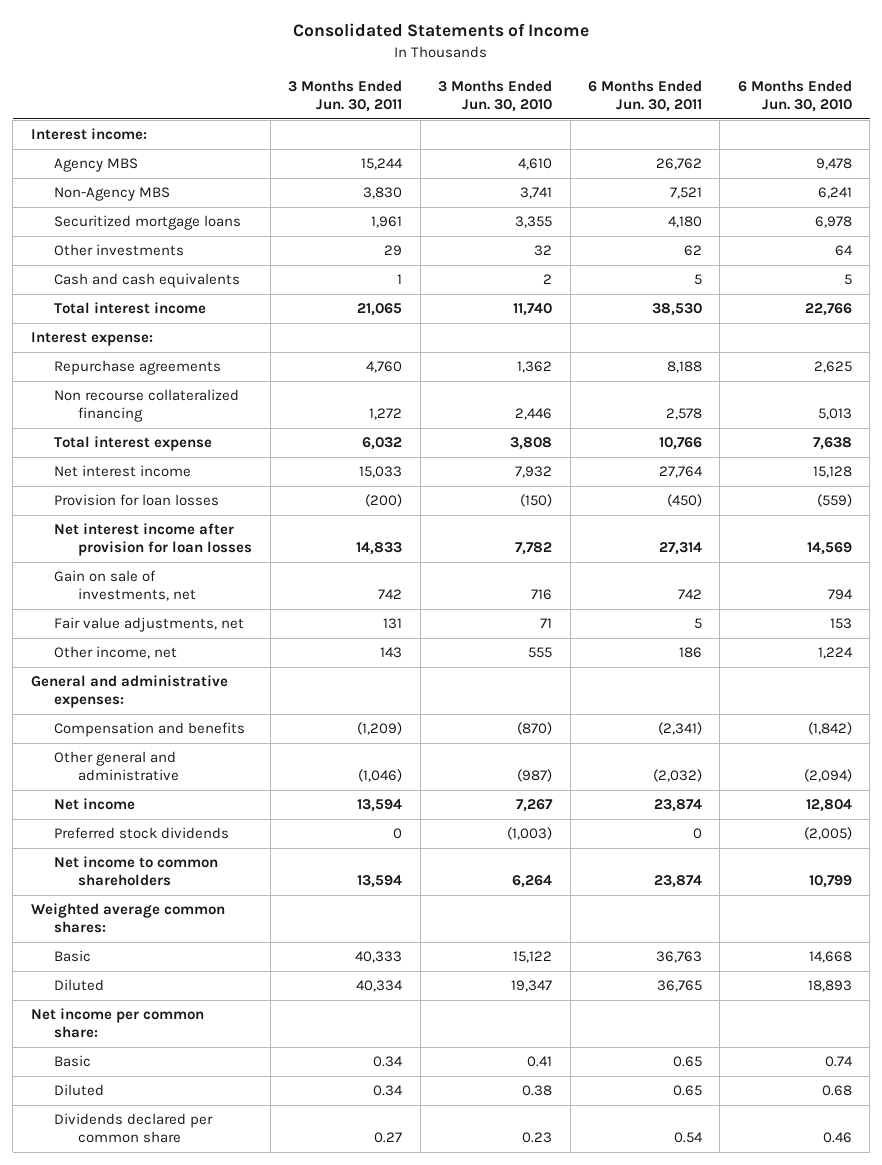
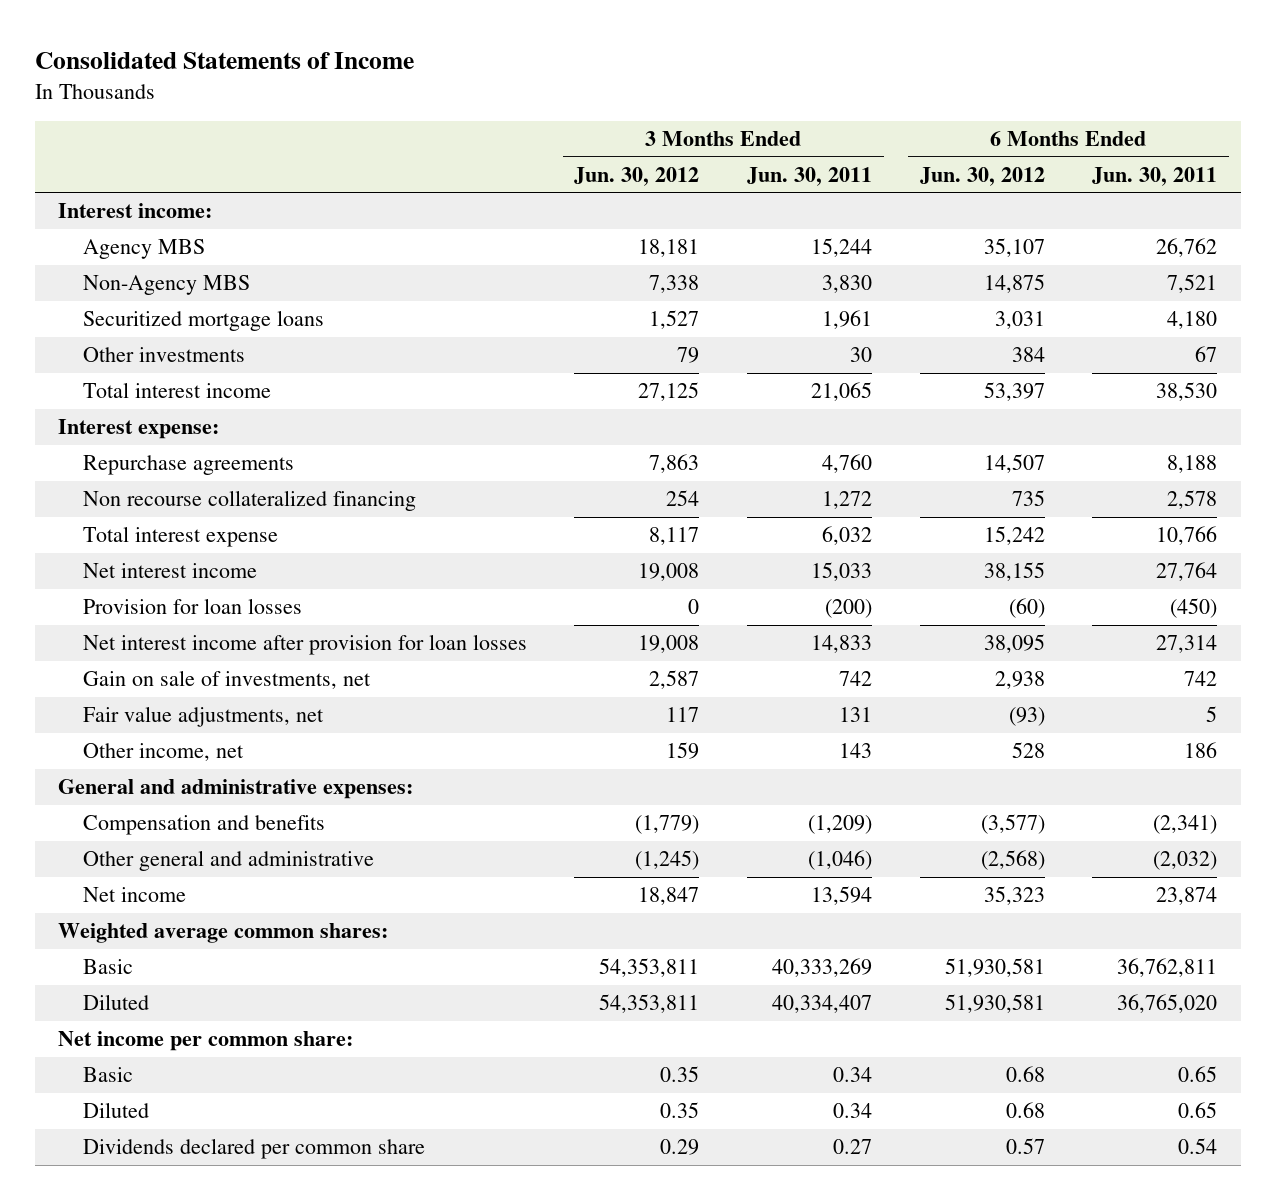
[438,79,553,113] 3 Months Ended Jun. 30, 2010 -> none
[737,79,852,113] 6 Months Ended Jun. 30, 2010 -> none
none -> [574,166,700,186] Jun. 30, 2012
none -> [919,166,1045,186] Jun. 30, 2012
[54,273,241,289] Cash and cash equivalents -> none
[384,245,403,257] 29 -> [850,347,873,363] 30
[683,245,702,257] 62 -> [1195,346,1218,363] 67
[54,827,230,840] Preferred stock dividends -> none
[54,856,219,887] Net income to common shareholders -> none
[355,951,403,964] 40,333 -> [772,958,873,978] 40,333,269
[655,951,702,964] 36,763 -> [1117,958,1218,978] 36,762,811
[356,980,404,993] 40,334 -> [772,995,873,1014] 40,334,407
[656,980,702,993] 36,765 -> [1117,994,1218,1014] 36,765,020

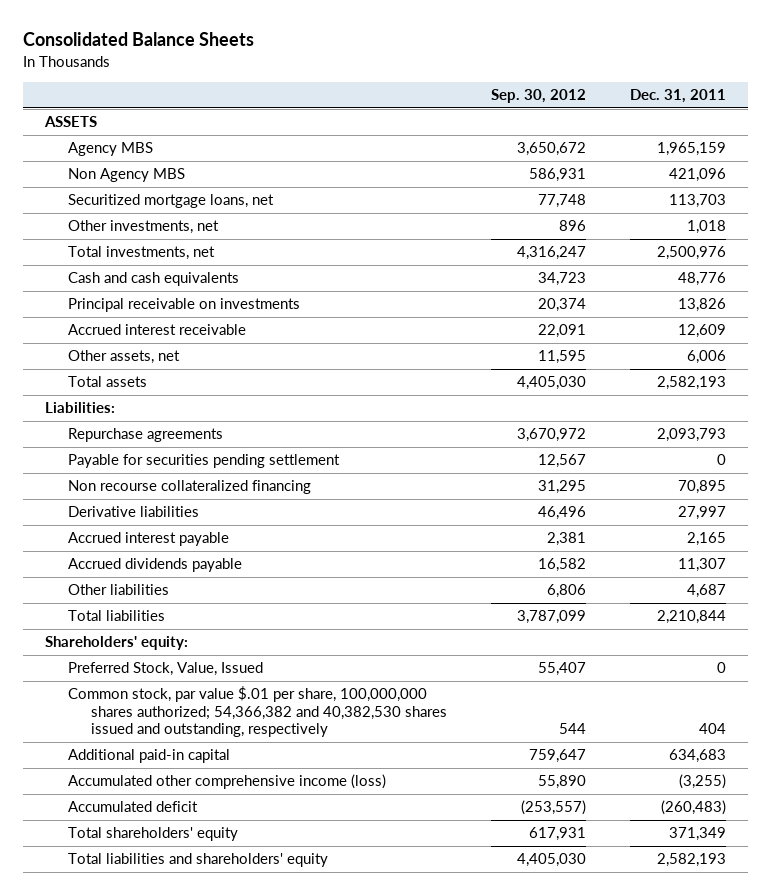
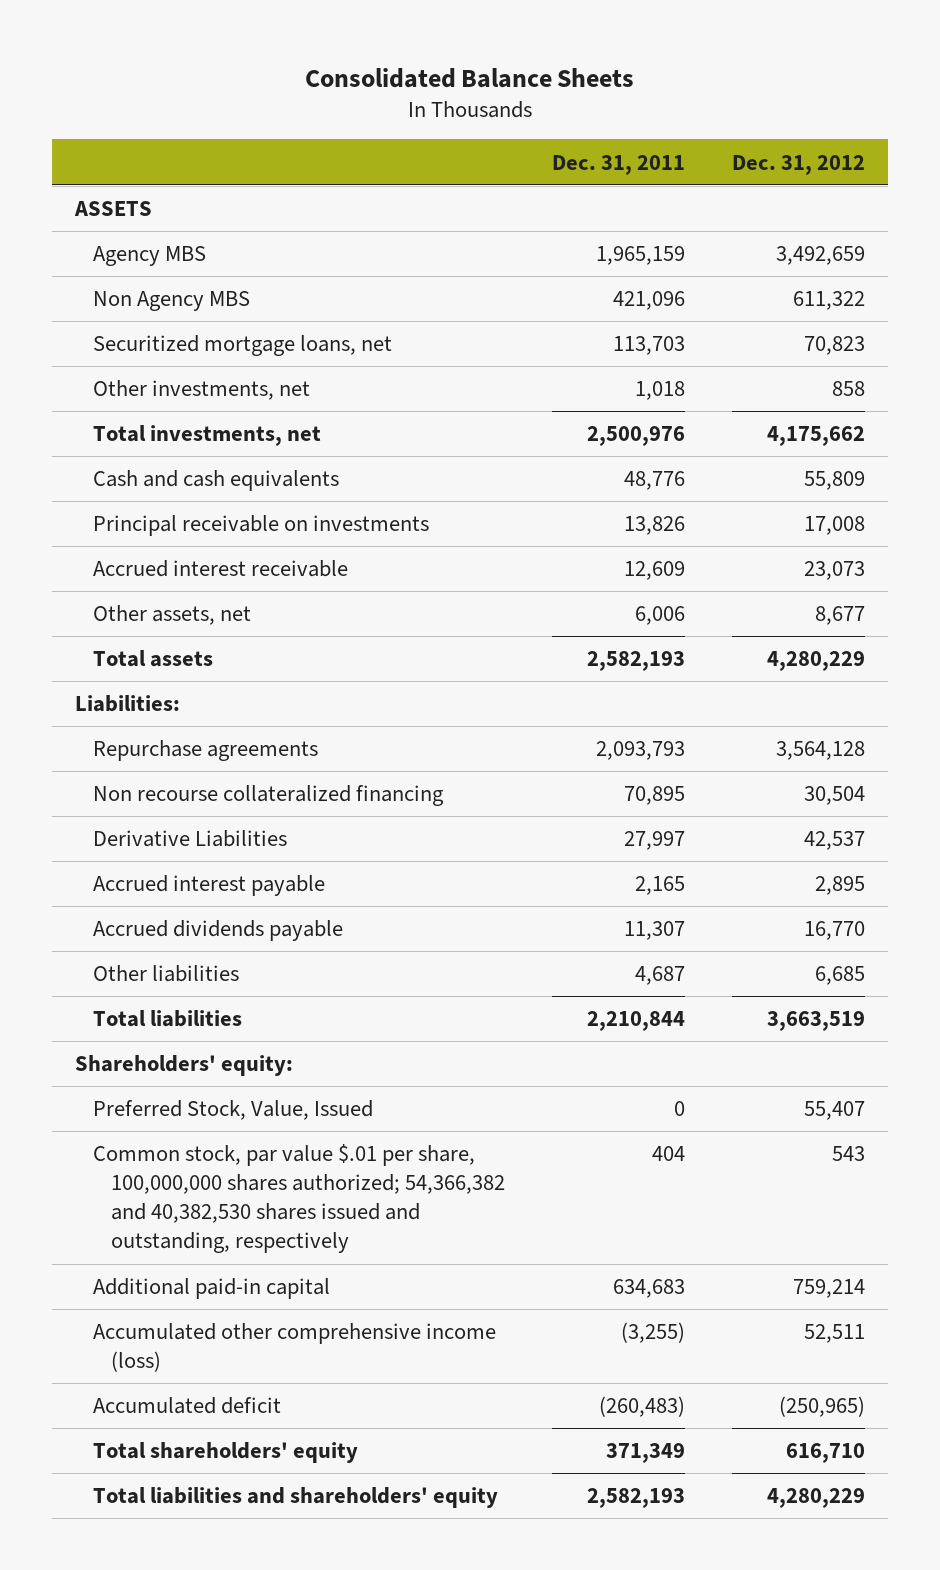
[490,89,586,104] Sep. 30, 2012 -> none
none -> [731,154,865,175] Dec. 31, 2012
[67,454,340,469] Payable for securities pending settlement -> none
[67,506,199,518] Derivative liabilities -> [93,830,288,848] Derivative Liabilities

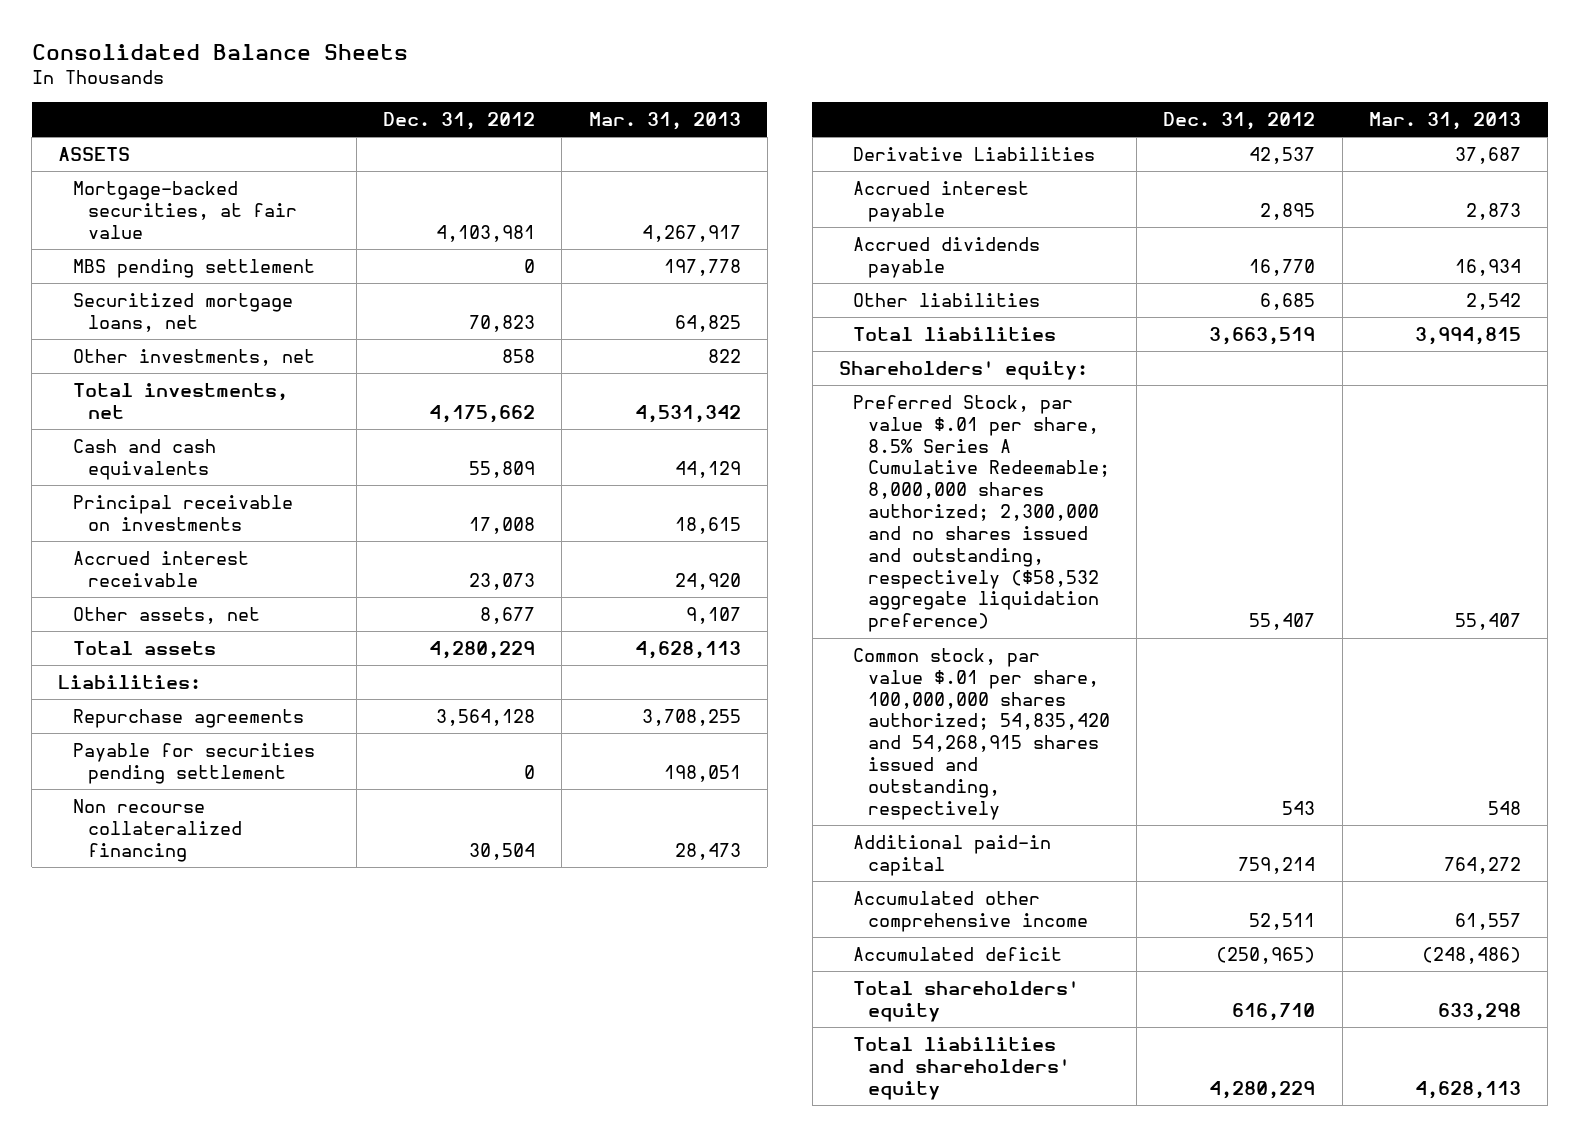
[551,154,685,175] Dec. 31, 2011 -> none
none -> [588,111,741,130] Mar. 31, 2013
[93,246,207,267] Agency MBS -> none
[93,291,251,312] Non Agency MBS -> none
none -> [73,180,297,239] Mortgage-backed securities, at fair value
none -> [73,258,316,278] MBS pending settlement
none -> [73,742,316,784] Payable for securities pending settlement
[93,1100,374,1121] Preferred Stock, Value, Issued -> [853,394,1110,633] Preferred Stock, par value $.01 per share, 8.5% Series A Cumulative Redeemable; 8,000,000 shares authorized; 2,300,000 and no shares issued and outstanding, respectively ($58,532 aggregate liquidation preference)
[93,1144,505,1254] Common stock, par value $.01 per share, 100,000,000 shares authorized; 54,366,382 and 40,382,530 shares issued and outstanding, respectively -> [853,647,1110,820] Common stock, par value $.01 per share, 100,000,000 shares authorized; 54,835,420 and 54,268,915 shares issued and outstanding, respectively
[93,1323,497,1373] Accumulated other comprehensive income (loss) -> [853,890,1088,932] Accumulated other comprehensive income

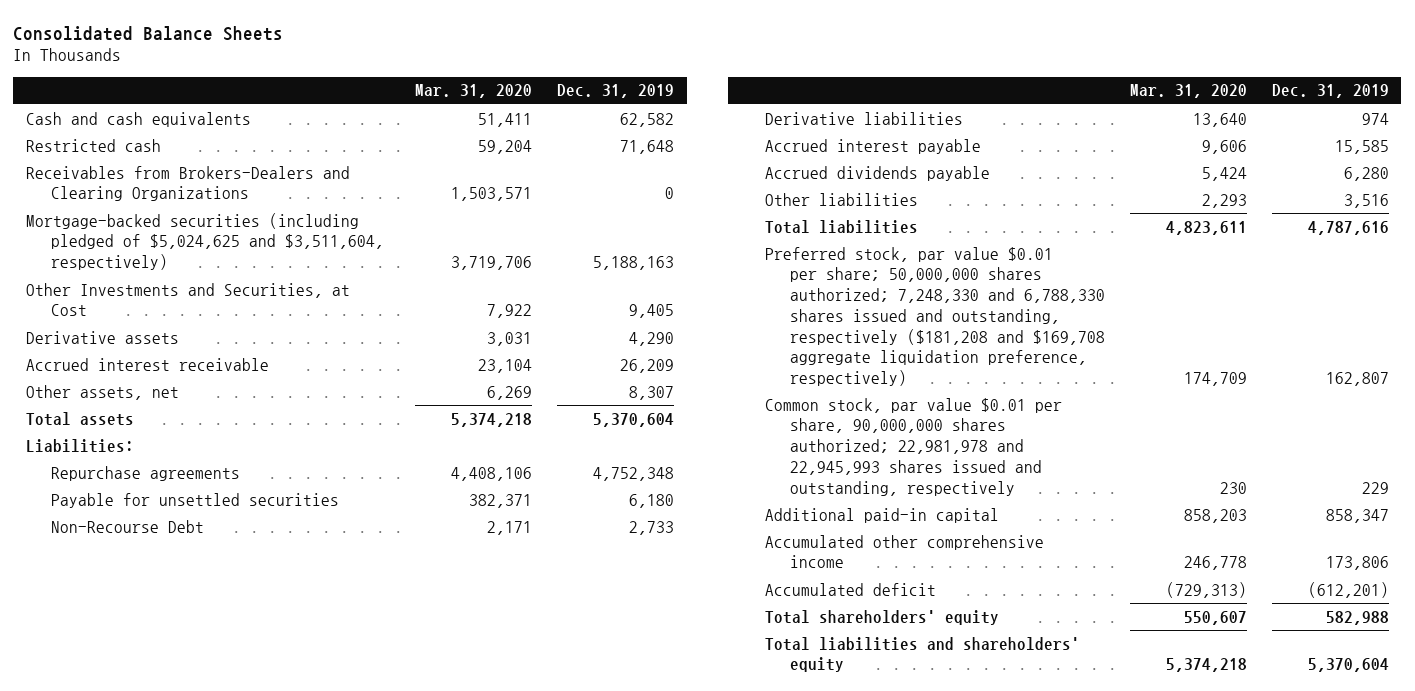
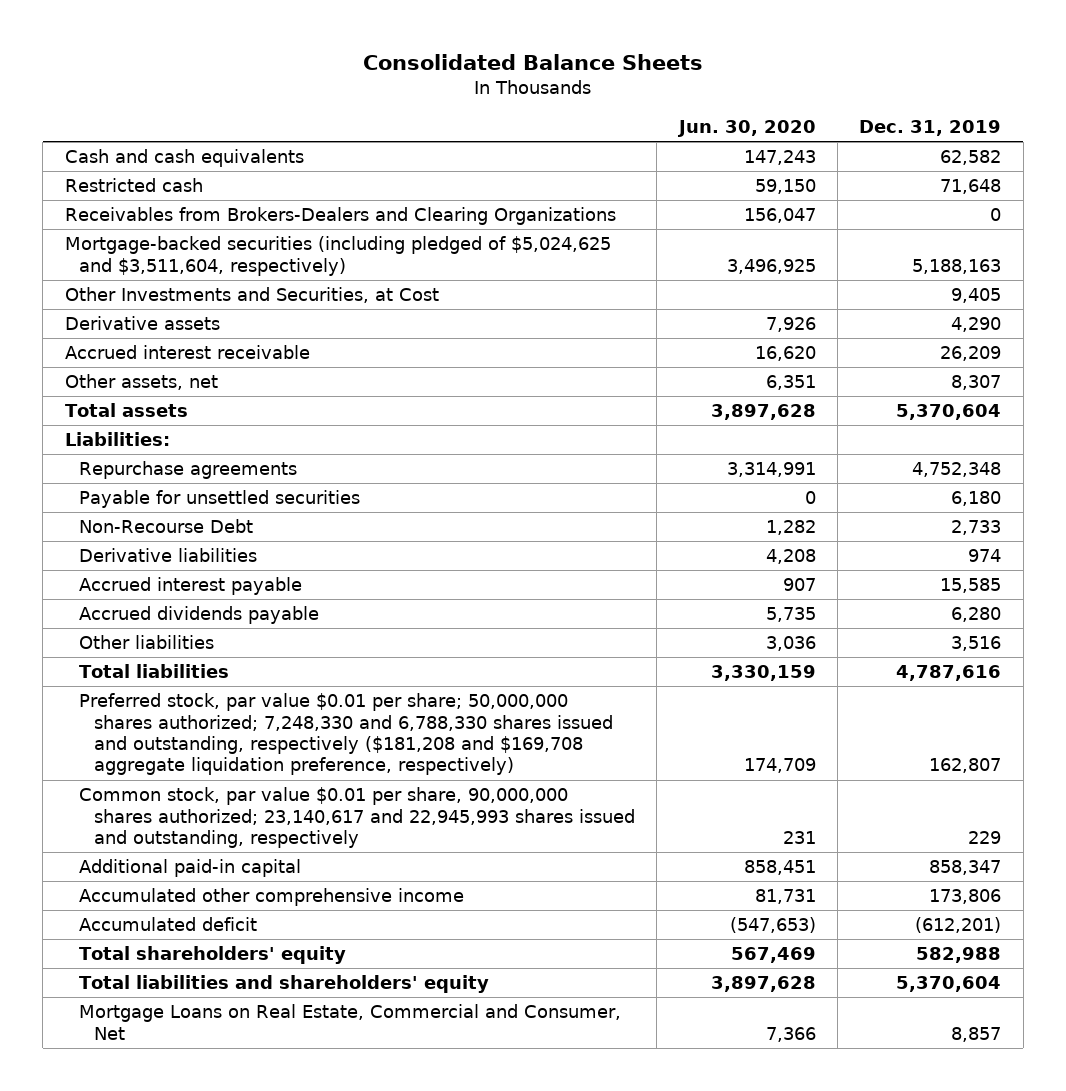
[415,84,533,99] Mar. 31, 2020 -> none
none -> [676,120,816,138] Jun. 30, 2020
[764,397,1062,496] Common stock, par value $0.01 per share, 90,000,000 shares authorized; 22,981,978 and 22,945,993 shares issued and outstanding, respectively -> [79,787,636,849] Common stock, par value $0.01 per share, 90,000,000 shares authorized; 23,140,617 and 22,945,993 shares issued and outstanding, respectively
none -> [79,1004,622,1040] Mortgage Loans on Real Estate, Commercial and Consumer, Net

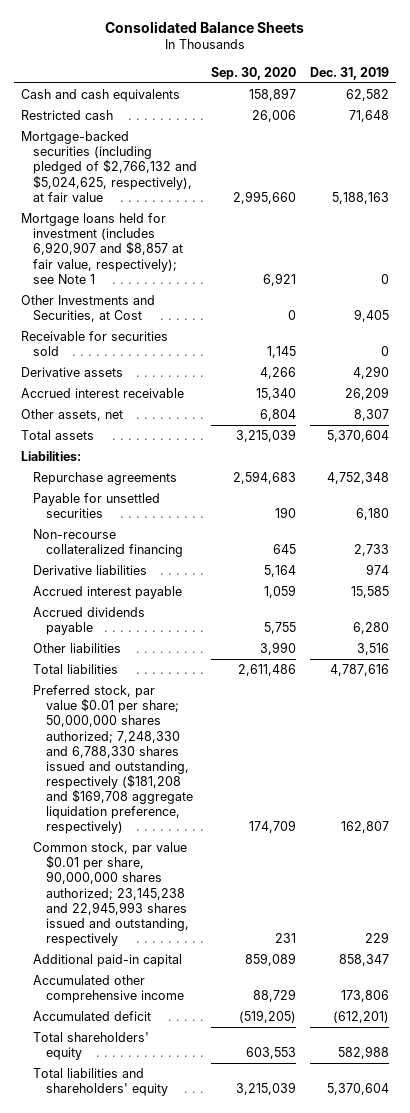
[676,120,816,138] Jun. 30, 2020 -> none
none -> [211,66,297,80] Sep. 30, 2020
[64,207,616,226] Receivables from Brokers-Dealers and Clearing Organizations -> none
[64,236,611,276] Mortgage-backed securities (including pledged of $5,024,625 and $3,511,604, respectively) -> [20,131,198,202] Mortgage-backed securities (including pledged of $2,766,132 and $5,024,625, respectively), at fair value
none -> [20,213,184,284] Mortgage loans held for investment (includes 6,920,907 and $8,857 at fair value, respectively); see Note 1
none -> [20,331,168,357] Receivable for securities sold
[79,519,254,534] Non-Recourse Debt -> [33,529,183,558] Non-recourse collateralized financing
[79,787,636,849] Common stock, par value $0.01 per share, 90,000,000 shares authorized; 23,140,617 and 22,945,993 shares issued and outstanding, respectively -> [33,842,189,946] Common stock, par value $0.01 per share, 90,000,000 shares authorized; 23,145,238 and 22,945,993 shares issued and outstanding, respectively
[79,1004,622,1040] Mortgage Loans on Real Estate, Commercial and Consumer, Net -> none

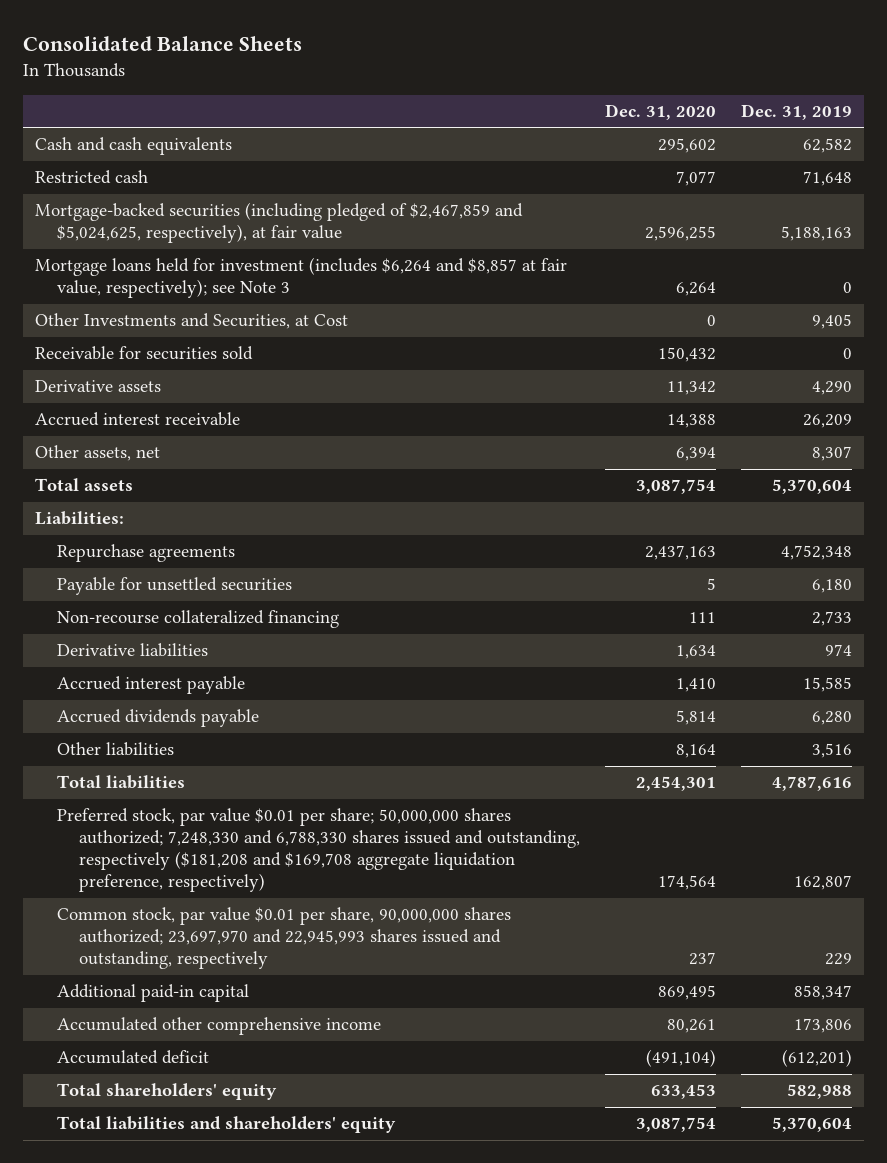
[211,66,297,80] Sep. 30, 2020 -> none
none -> [604,104,716,121] Dec. 31, 2020
[20,131,198,202] Mortgage-backed securities (including pledged of $2,766,132 and $5,024,625, respectively), at fair value -> [35,202,524,244] Mortgage-backed securities (including pledged of $2,467,859 and $5,024,625, respectively), at fair value
[20,213,184,284] Mortgage loans held for investment (includes 6,920,907 and $8,857 at fair value, respectively); see Note 1 -> [35,257,568,299] Mortgage loans held for investment (includes $6,264 and $8,857 at fair value, respectively); see Note 3
[33,842,189,946] Common stock, par value $0.01 per share, 90,000,000 shares authorized; 23,145,238 and 22,945,993 shares issued and outstanding, respectively -> [56,907,511,970] Common stock, par value $0.01 per share, 90,000,000 shares authorized; 23,697,970 and 22,945,993 shares issued and outstanding, respectively

